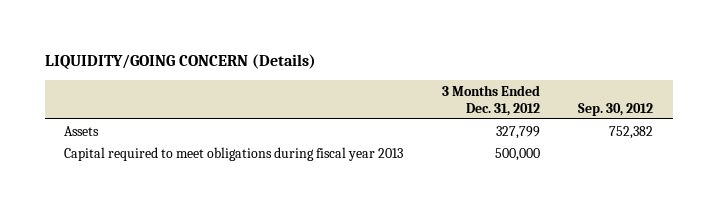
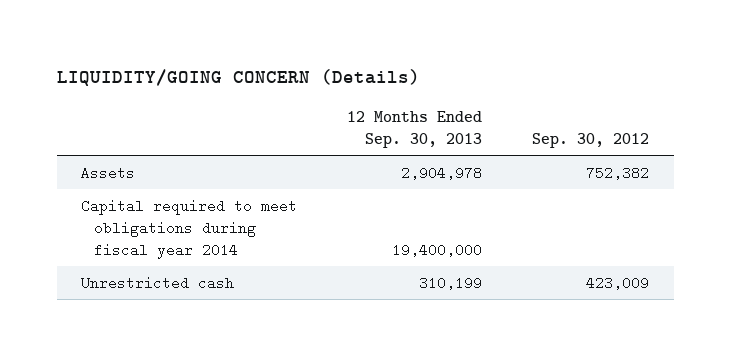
[441,84,540,116] 3 Months Ended Dec. 31, 2012 -> none
none -> [347,111,483,149] 12 Months Ended Sep. 30, 2013
[64,146,404,161] Capital required to meet obligations during fiscal year 2013 -> [81,198,298,259] Capital required to meet obligations during fiscal year 2014
none -> [81,275,235,290] Unrestricted cash

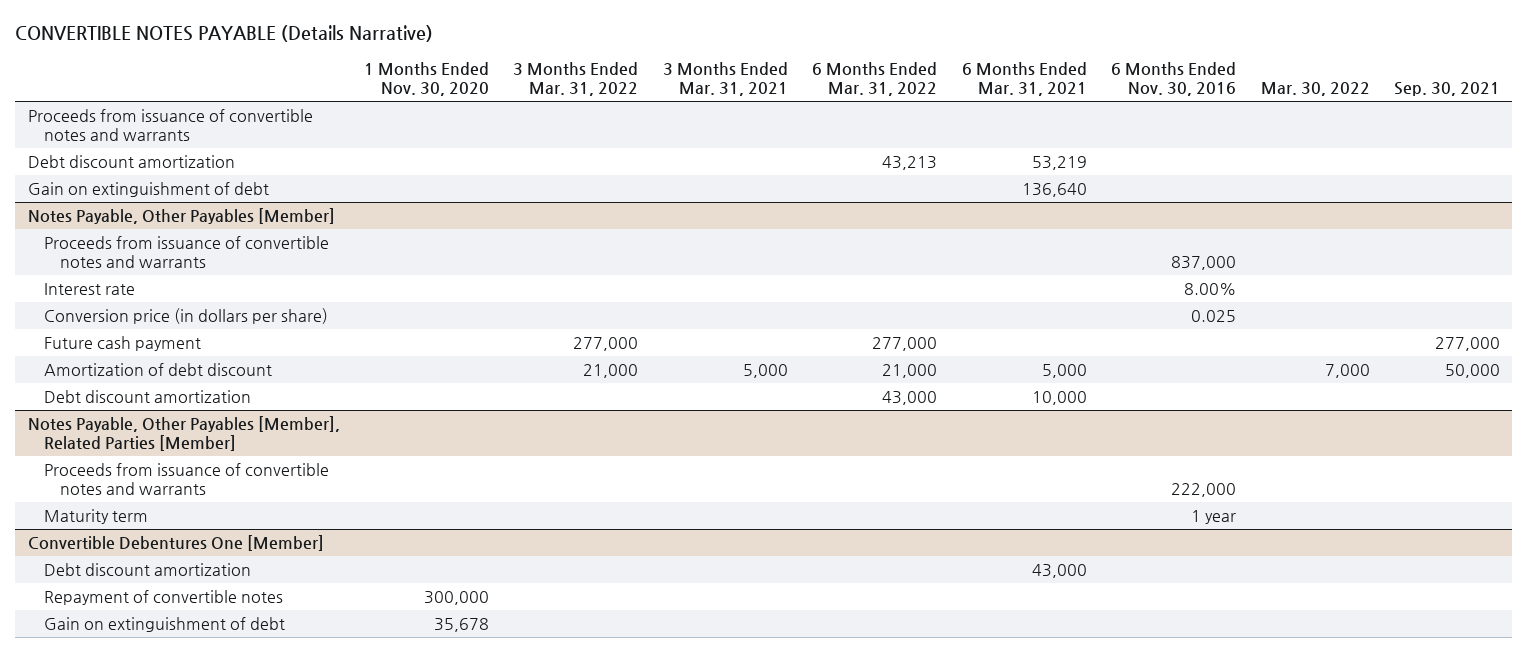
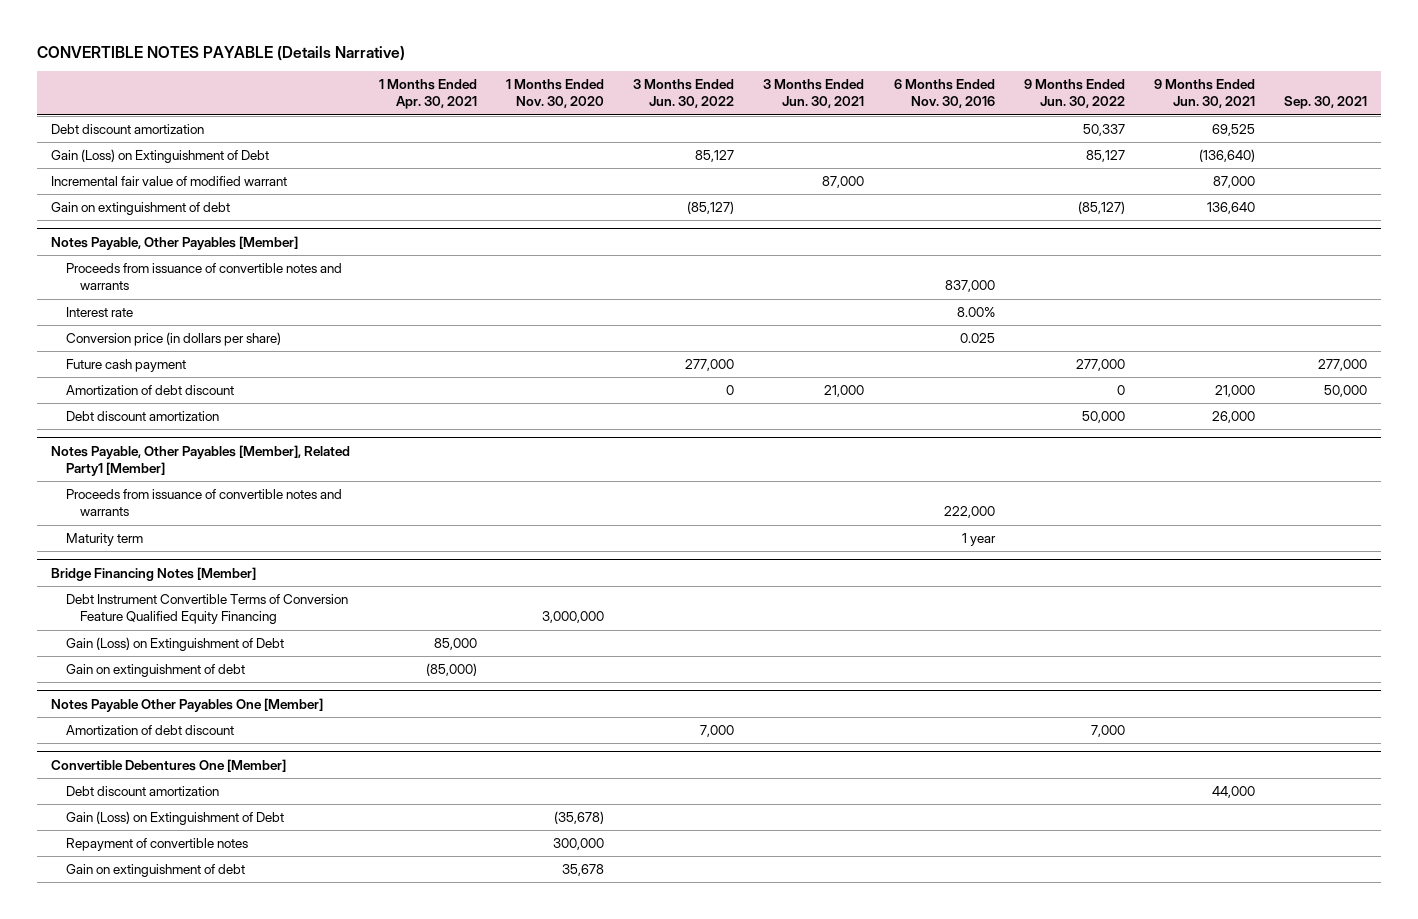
[513,61,639,96] 3 Months Ended Mar. 31, 2022 -> none
[662,61,788,96] 3 Months Ended Mar. 31, 2021 -> none
[812,61,938,96] 6 Months Ended Mar. 31, 2022 -> none
[961,61,1087,96] 6 Months Ended Mar. 31, 2021 -> none
[1260,81,1370,96] Mar. 30, 2022 -> none
none -> [379,79,478,110] 1 Months Ended Apr. 30, 2021
none -> [633,79,735,109] 3 Months Ended Jun. 30, 2022
none -> [763,79,865,109] 3 Months Ended Jun. 30, 2021
none -> [1023,79,1125,109] 9 Months Ended Jun. 30, 2022
none -> [1153,79,1255,109] 9 Months Ended Jun. 30, 2021
[27,109,313,142] Proceeds from issuance of convertible notes and warrants -> none
none -> [51,149,270,164] Gain (Loss) on Extinguishment of Debt
none -> [51,176,288,187] Incremental fair value of modified warrant
[27,416,340,452] Notes Payable, Other Payables [Member], Related Parties [Member] -> [51,444,351,476] Notes Payable, Other Payables [Member], Related Party1 [Member]
none -> [51,566,257,581] Bridge Financing Notes [Member]
none -> [65,594,348,625] Debt Instrument Convertible Terms of Conversion Feature Qualified Equity Financing
none -> [65,637,284,652] Gain (Loss) on Extinguishment of Debt
none -> [65,664,245,678] Gain on extinguishment of debt
none -> [51,697,324,712] Notes Payable Other Payables One [Member]
none -> [65,725,234,736] Amortization of debt discount
none -> [65,811,284,826] Gain (Loss) on Extinguishment of Debt

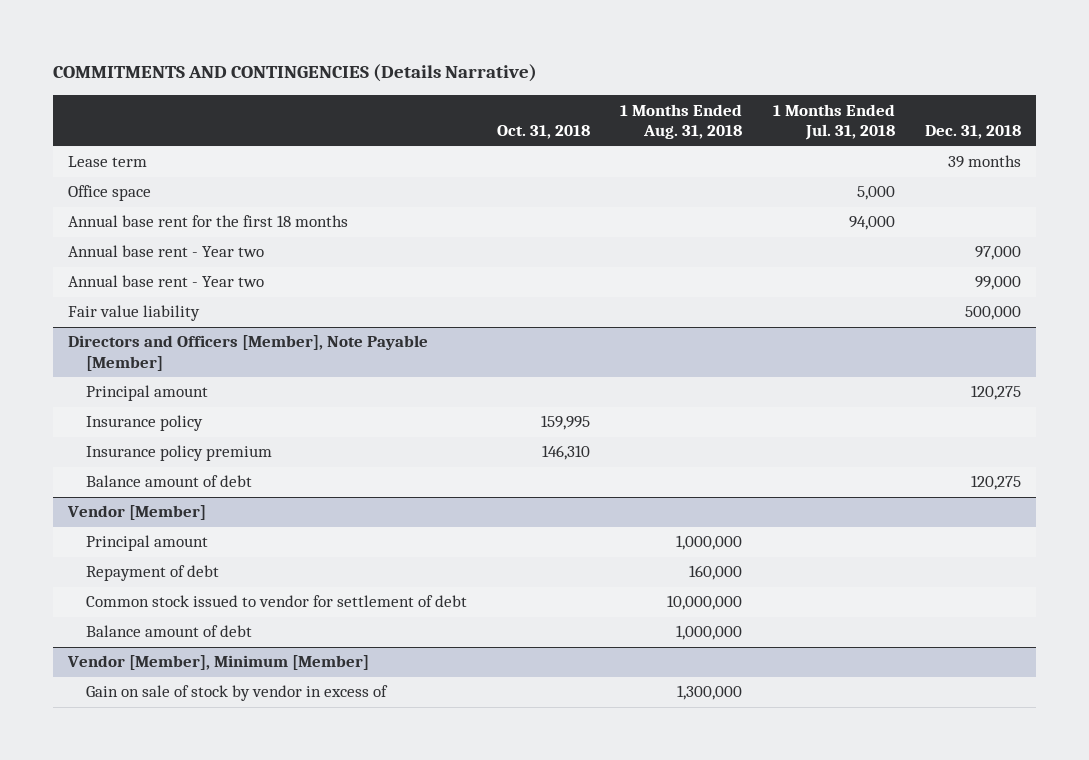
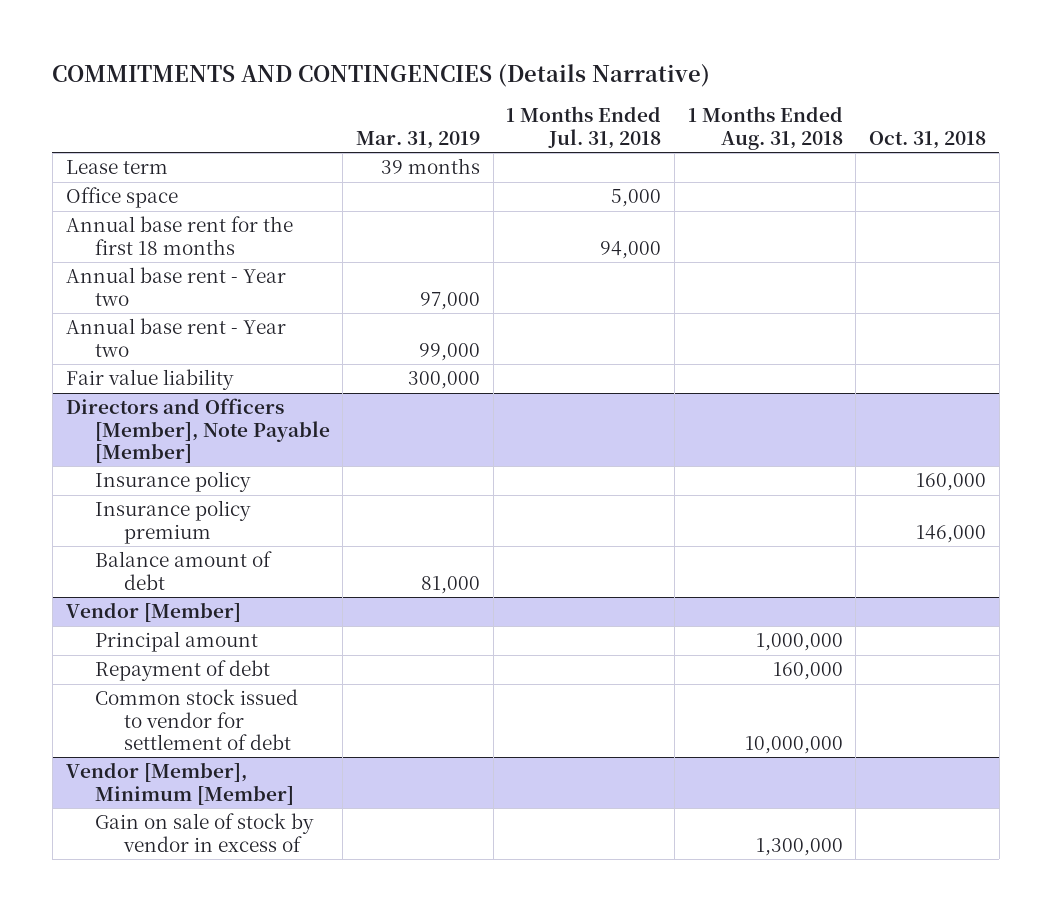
[925,125,1022,140] Dec. 31, 2018 -> none
none -> [355,130,480,149] Mar. 31, 2019
[85,385,208,402] Principal amount -> none
[541,415,591,431] 159,995 -> [916,473,987,492] 160,000
[542,445,591,461] 146,310 -> [916,524,987,543] 146,000
[85,625,252,638] Balance amount of debt -> none

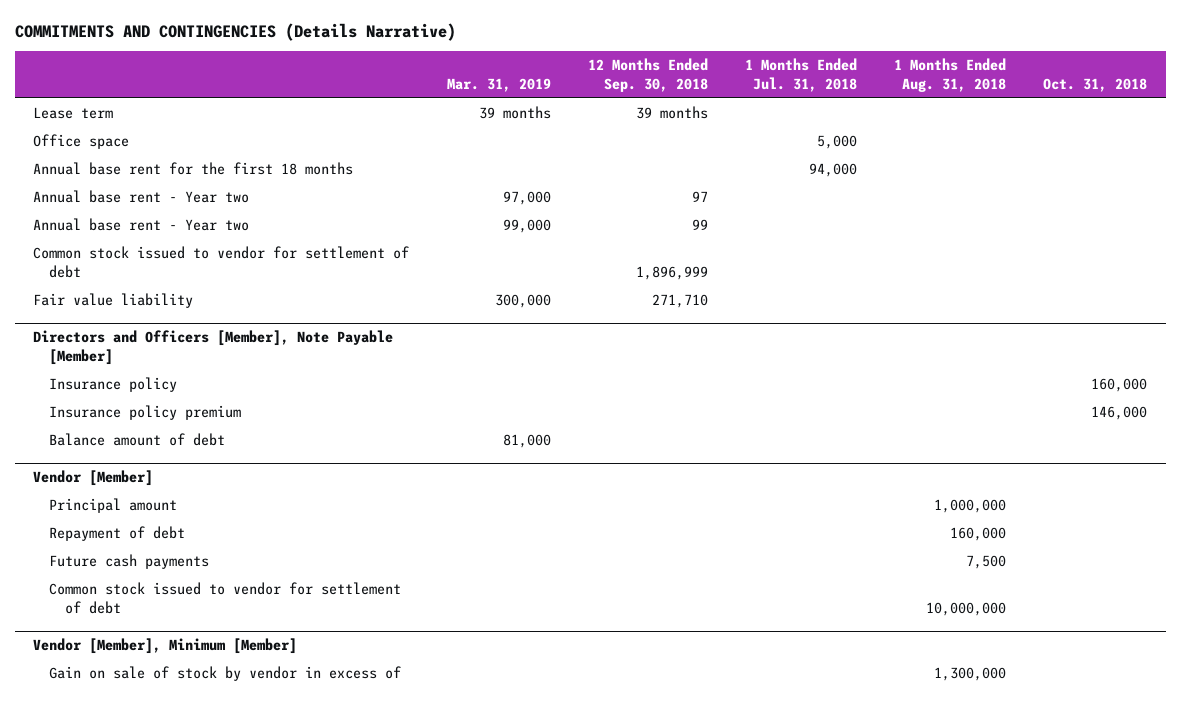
none -> [587,58,708,92] 12 Months Ended Sep. 30, 2018
none -> [33,246,410,278] Common stock issued to vendor for settlement of debt
none -> [48,554,209,570] Future cash payments

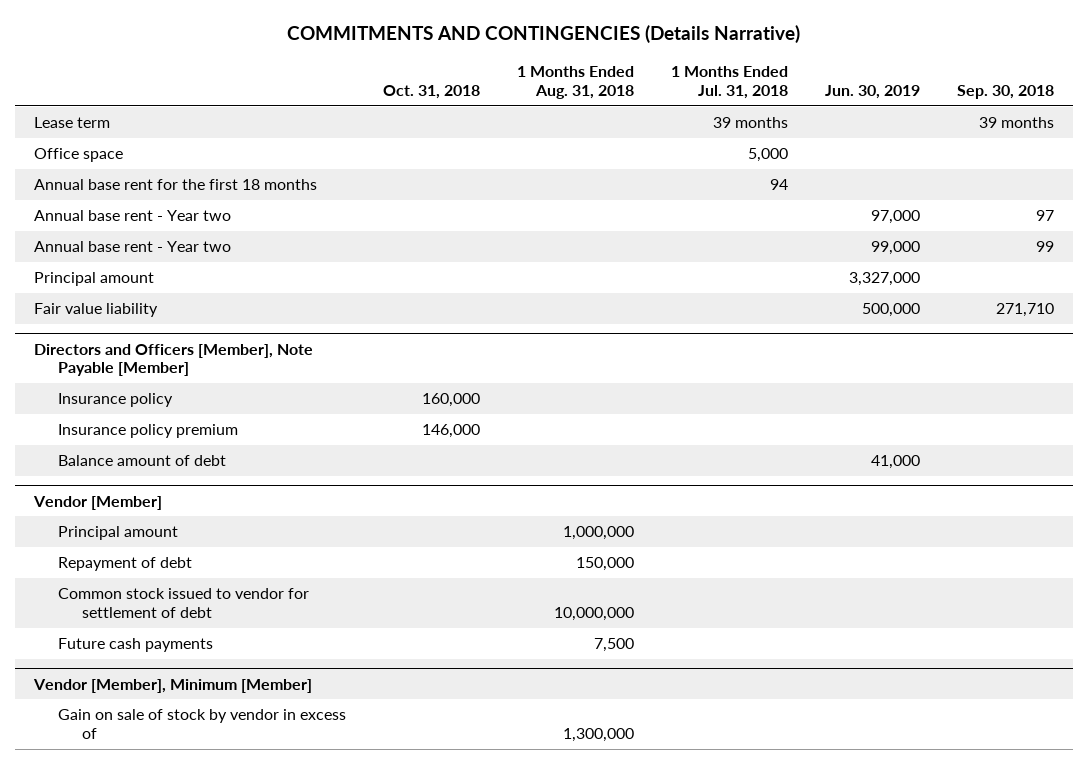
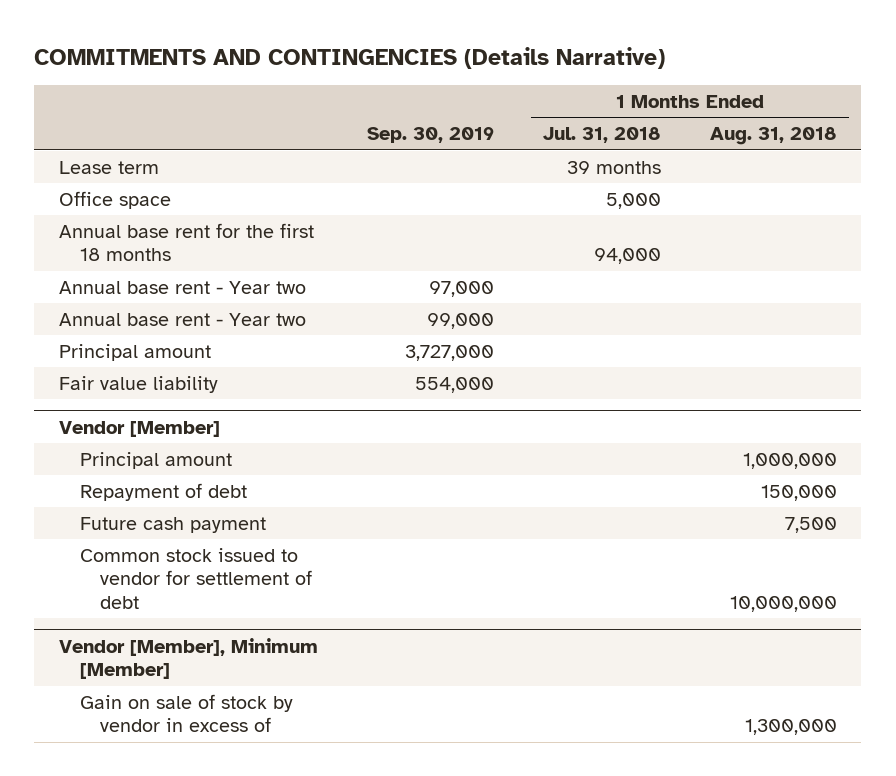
[382,85,480,100] Oct. 31, 2018 -> none
[825,85,921,100] Jun. 30, 2019 -> none
[957,85,1055,100] Sep. 30, 2018 -> none
none -> [366,127,494,144] Sep. 30, 2019
[770,179,789,191] 94 -> [593,248,661,265] 94,000
[33,343,313,377] Directors and Officers [Member], Note Payable [Member] -> none
[57,393,173,408] Insurance policy -> none
[57,424,238,439] Insurance policy premium -> none
[57,455,226,467] Balance amount of debt -> none
none -> [79,516,266,533] Future cash payment
[57,638,213,653] Future cash payments -> none

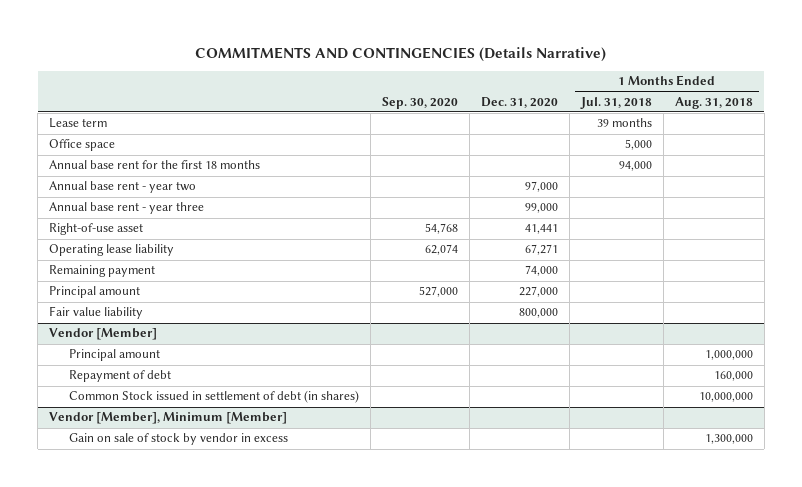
[366,127,494,144] Sep. 30, 2019 -> none
none -> [381,96,458,109] Sep. 30, 2020
none -> [480,96,558,108] Dec. 31, 2020
[58,280,306,294] Annual base rent - Year two -> [49,181,197,194] Annual base rent - year two
[58,312,306,326] Annual base rent - Year two -> [49,202,205,215] Annual base rent - year three
none -> [49,223,144,236] Right-of-use asset
none -> [49,244,175,257] Operating lease liability
none -> [49,265,156,278] Remaining payment
[79,516,266,533] Future cash payment -> none
[760,484,837,501] 150,000 -> [713,371,753,382] 160,000
[79,547,313,609] Common stock issued to vendor for settlement of debt -> [68,390,359,404] Common Stock issued in settlement of debt (in shares)
[79,693,293,733] Gain on sale of stock by vendor in excess of -> [68,433,288,446] Gain on sale of stock by vendor in excess

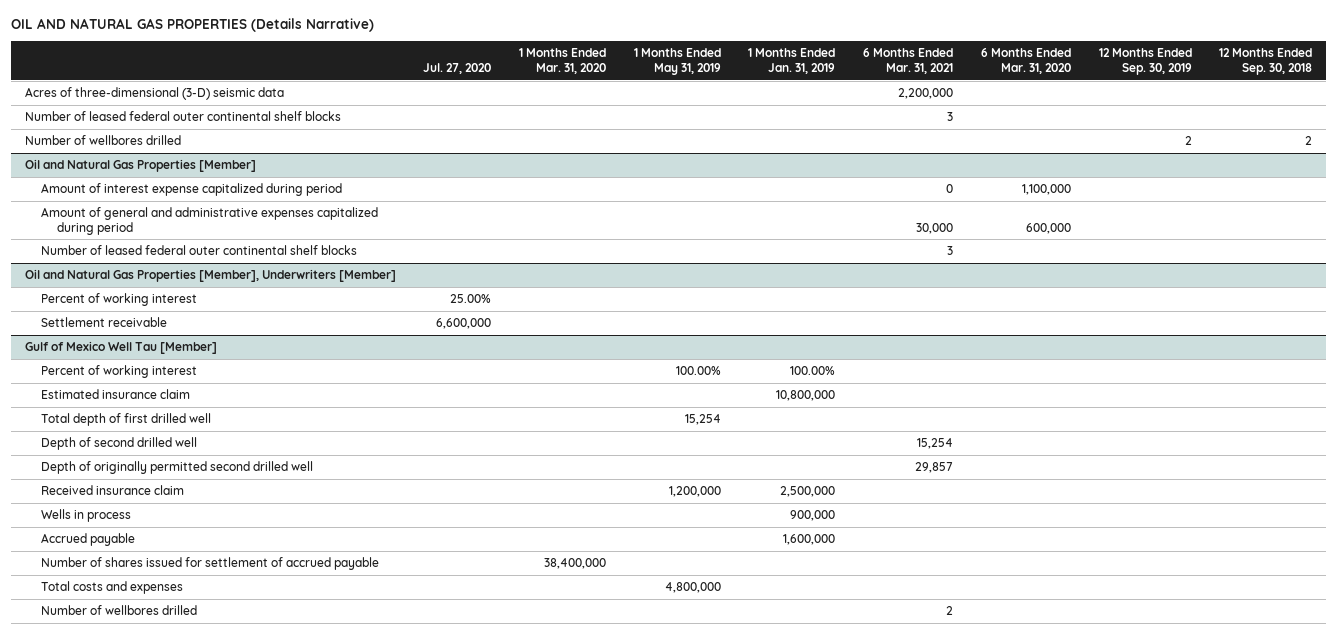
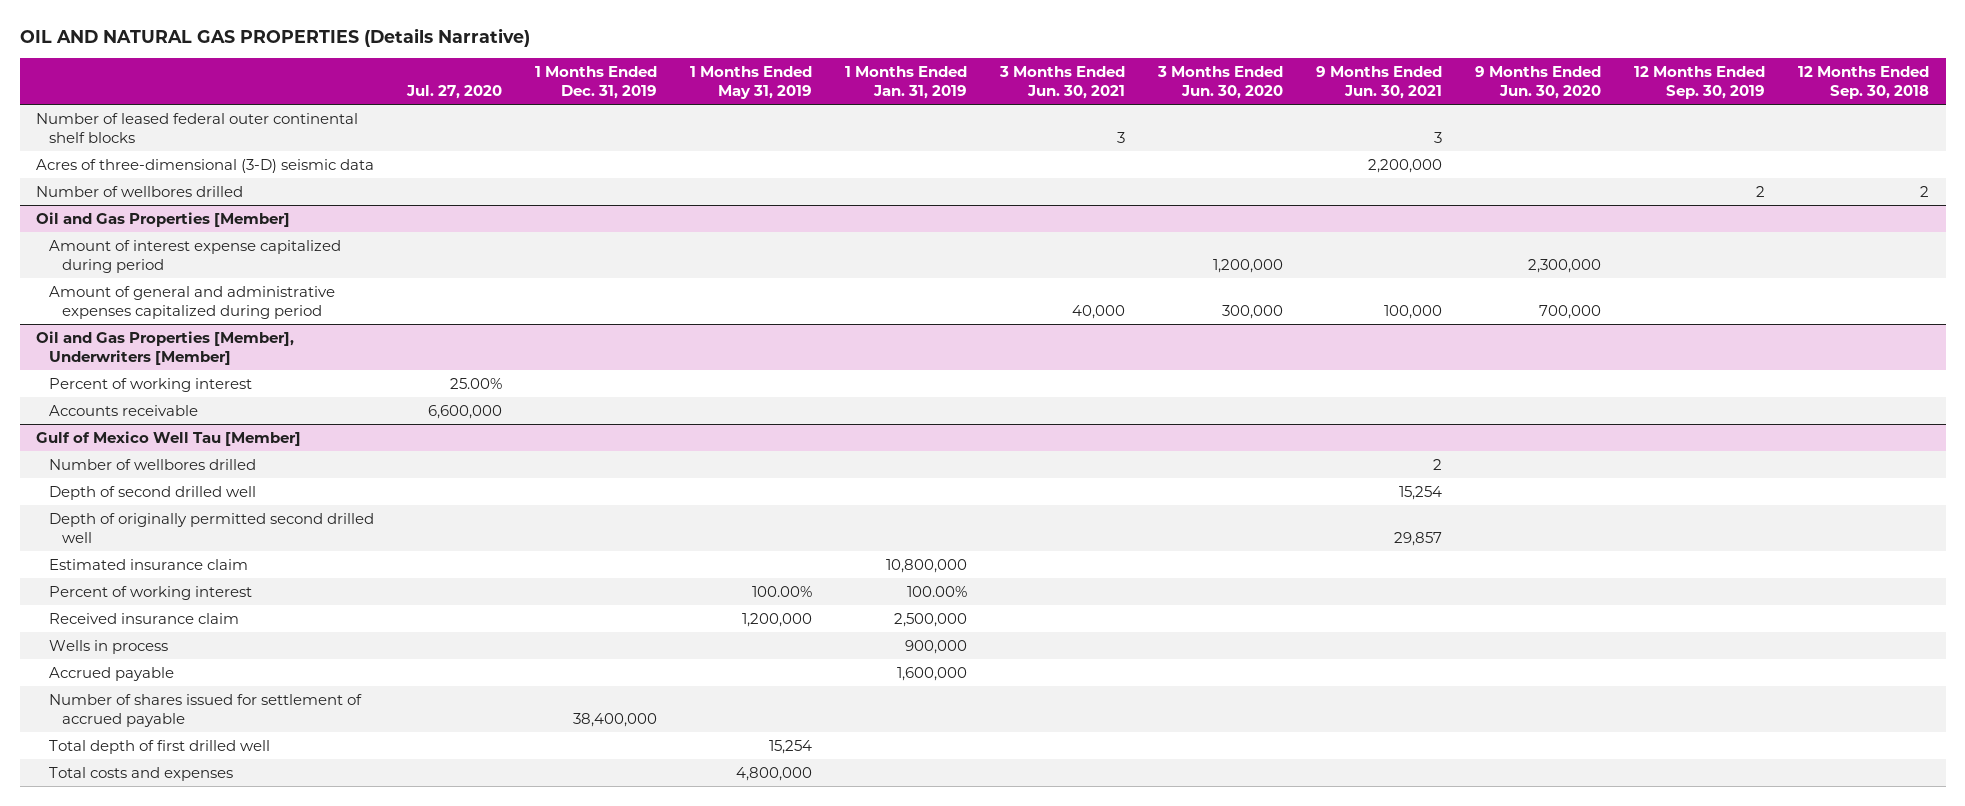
[519,48,607,75] 1 Months Ended Mar. 31, 2020 -> none
[863,48,954,75] 6 Months Ended Mar. 31, 2021 -> none
[980,48,1071,75] 6 Months Ended Mar. 31, 2020 -> none
none -> [535,65,658,100] 1 Months Ended Dec. 31, 2019
none -> [999,65,1126,100] 3 Months Ended Jun. 30, 2021
none -> [1157,65,1284,100] 3 Months Ended Jun. 30, 2020
none -> [1316,65,1443,100] 9 Months Ended Jun. 30, 2021
none -> [1475,65,1602,100] 9 Months Ended Jun. 30, 2020
[24,87,284,101] Acres of three-dimensional (3-D) seismic data -> [36,158,375,173] Acres of three-dimensional (3-D) seismic data
[24,159,256,173] Oil and Natural Gas Properties [Member] -> [36,211,291,227] Oil and Gas Properties [Member]
[40,245,357,256] Number of leased federal outer continental shelf blocks -> none
[24,269,396,283] Oil and Natural Gas Properties [Member], Underwriters [Member] -> [36,330,295,365] Oil and Gas Properties [Member], Underwriters [Member]
[40,317,167,328] Settlement receivable -> [48,404,198,416] Accounts receivable
[40,605,197,616] Number of wellbores drilled -> [48,458,256,470] Number of wellbores drilled
[40,389,190,400] Estimated insurance claim -> [48,558,248,570] Estimated insurance claim
[40,365,197,379] Percent of working interest -> [48,585,252,600] Percent of working interest
[40,413,211,427] Total depth of first drilled well -> [48,739,270,754] Total depth of first drilled well

